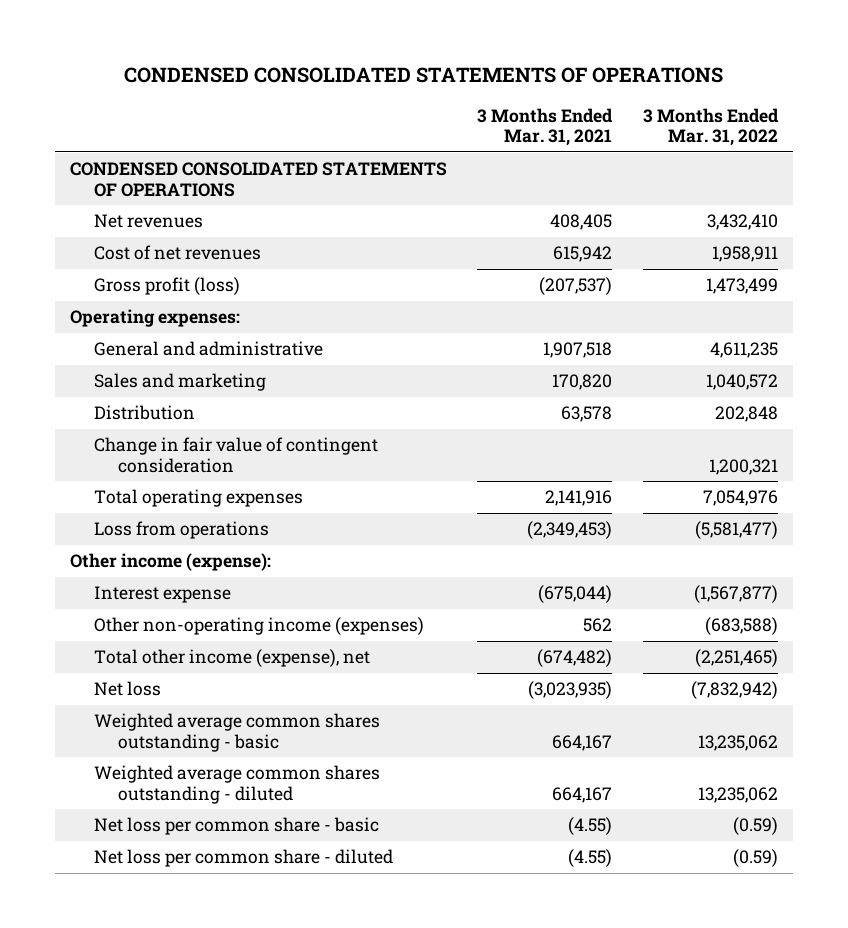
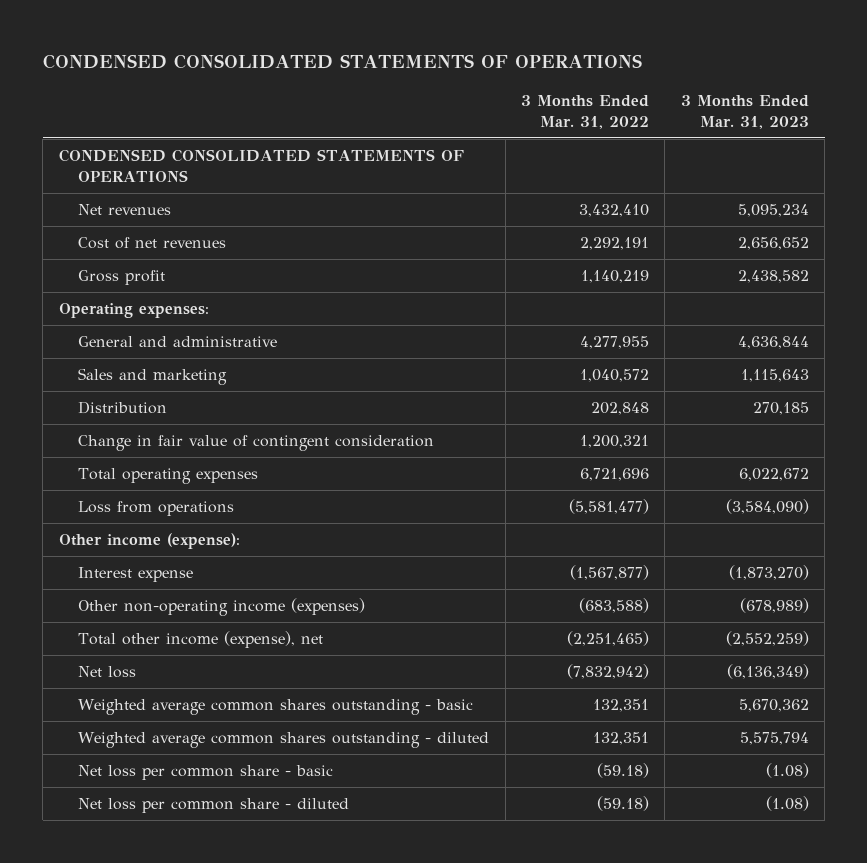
[477,107,614,147] 3 Months Ended Mar. 31, 2021 -> none
none -> [680,94,809,129] 3 Months Ended Mar. 31, 2023
[711,246,778,263] 1,958,911 -> [579,236,649,250] 2,292,191
[93,277,240,296] Gross profit (loss) -> [78,269,166,285] Gross profit
[705,278,778,295] 1,473,499 -> [580,269,649,283] 1,140,219
[709,342,778,359] 4,611,235 -> [579,335,649,349] 4,277,955
[702,490,778,507] 7,054,976 -> [579,467,649,481] 6,721,696
[697,734,778,751] 13,235,062 -> [592,698,649,712] 132,351
[697,786,778,803] 13,235,062 -> [592,731,649,745] 132,351
[732,817,778,836] (0.59) -> [596,762,649,778] (59.18)
[732,849,778,868] (0.59) -> [596,795,649,811] (59.18)

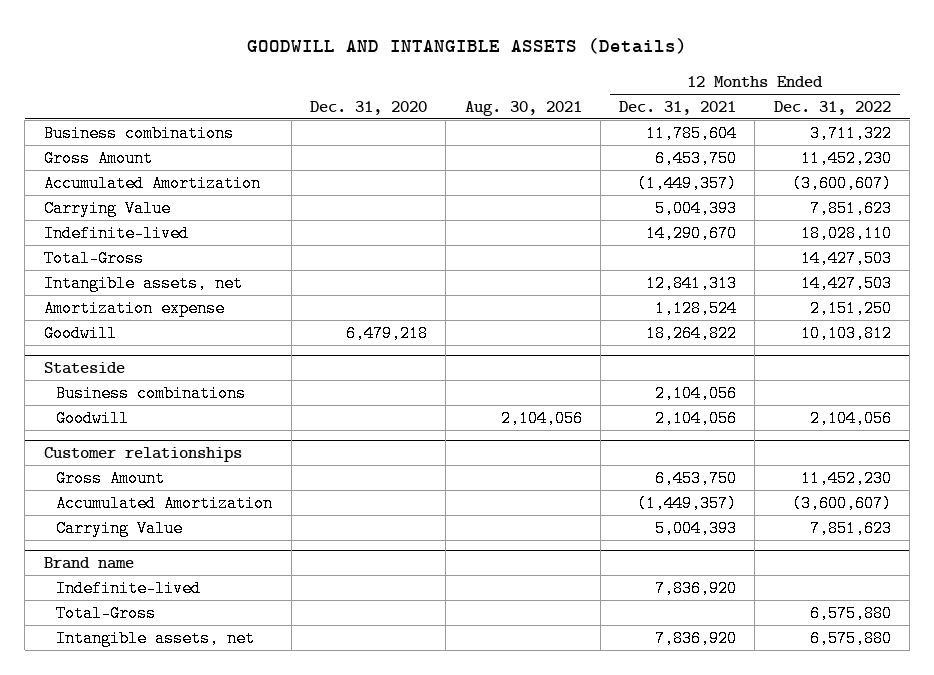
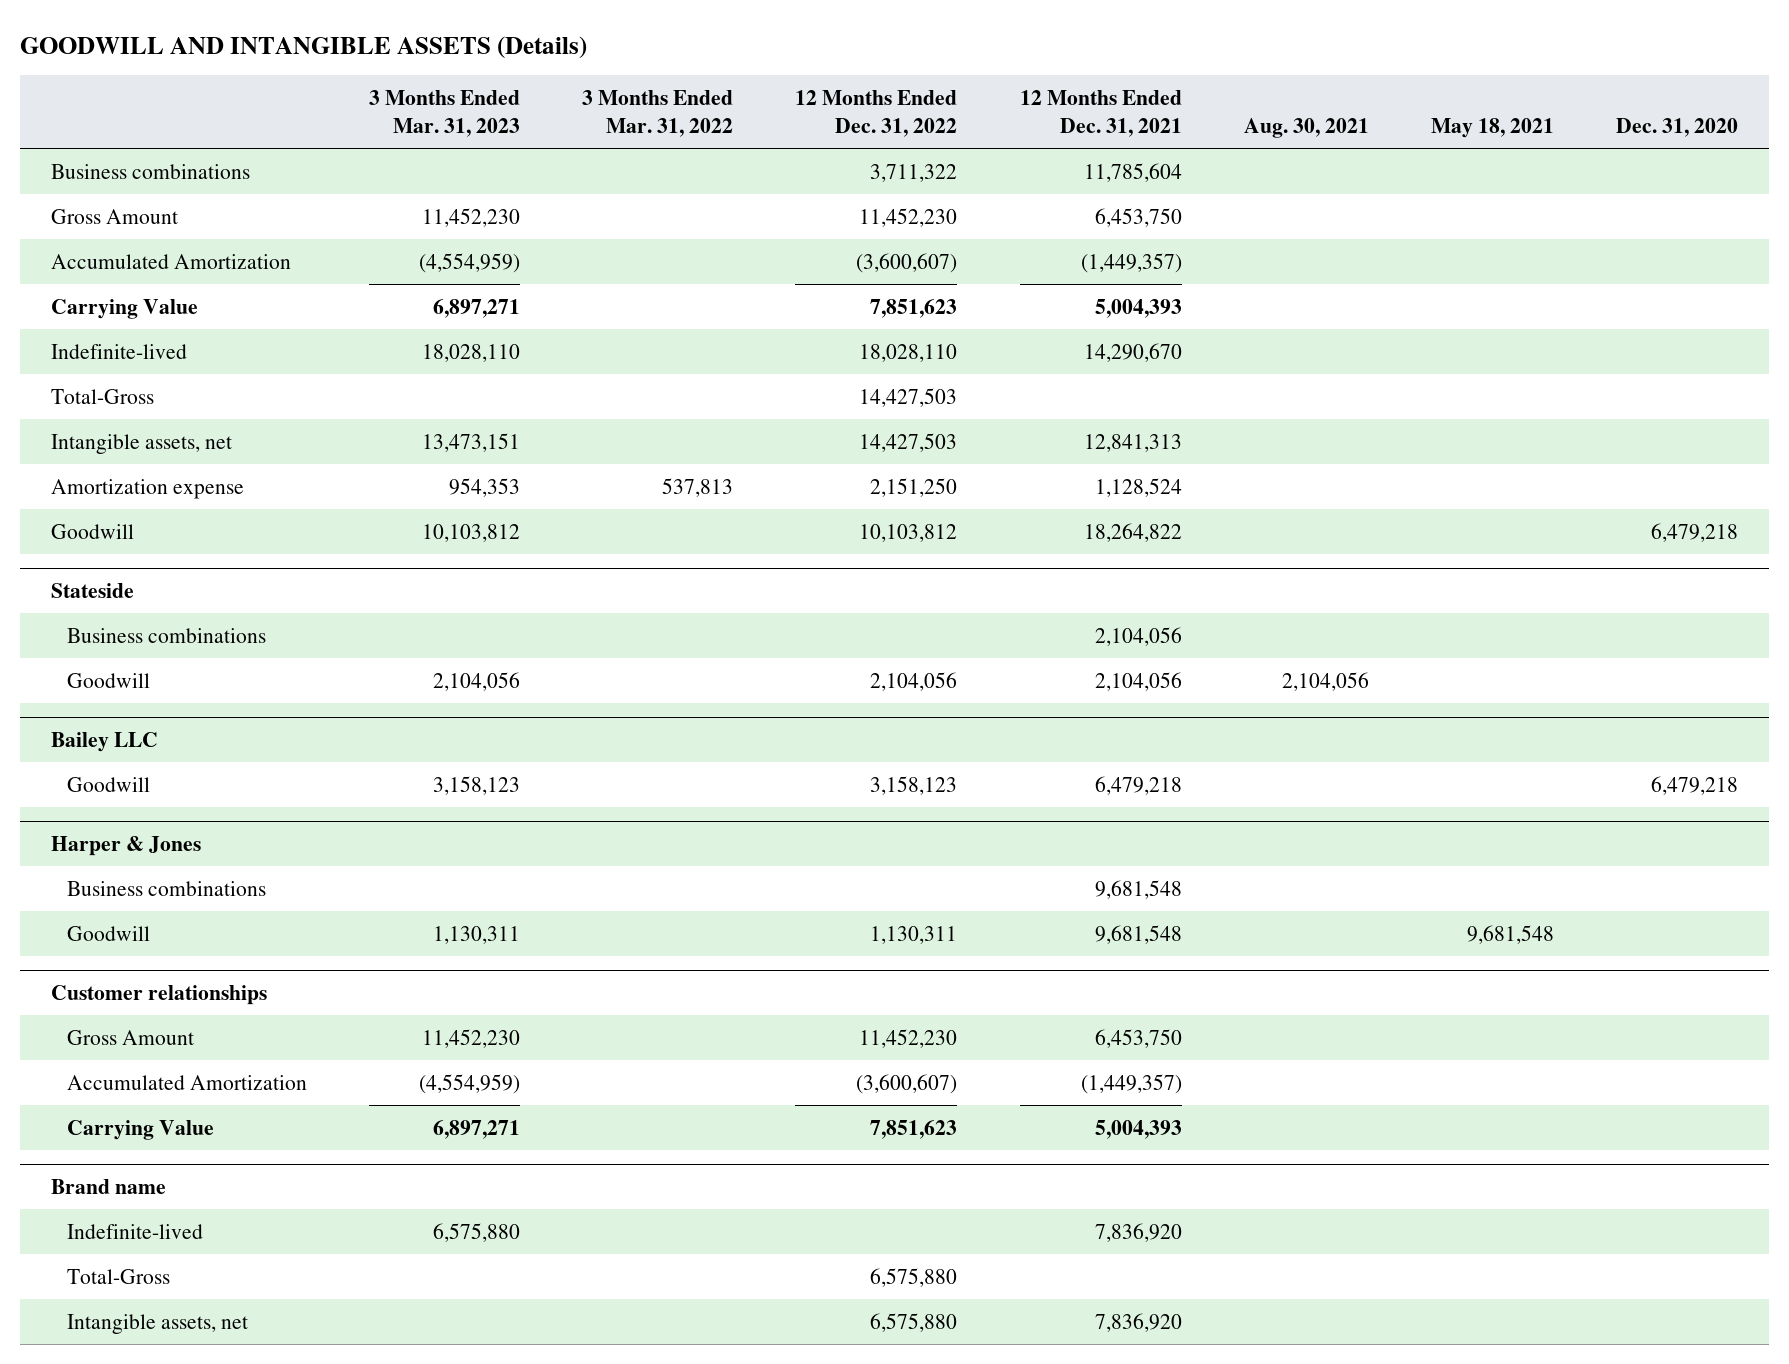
none -> [369,90,521,138] 3 Months Ended Mar. 31, 2023
none -> [582,90,734,138] 3 Months Ended Mar. 31, 2022
none -> [1430,118,1554,139] May 18, 2021
none -> [50,731,158,752] Bailey LLC
none -> [67,776,151,792] Goodwill
none -> [50,835,201,856] Harper & Jones
none -> [67,880,267,896] Business combinations
none -> [67,925,151,941] Goodwill

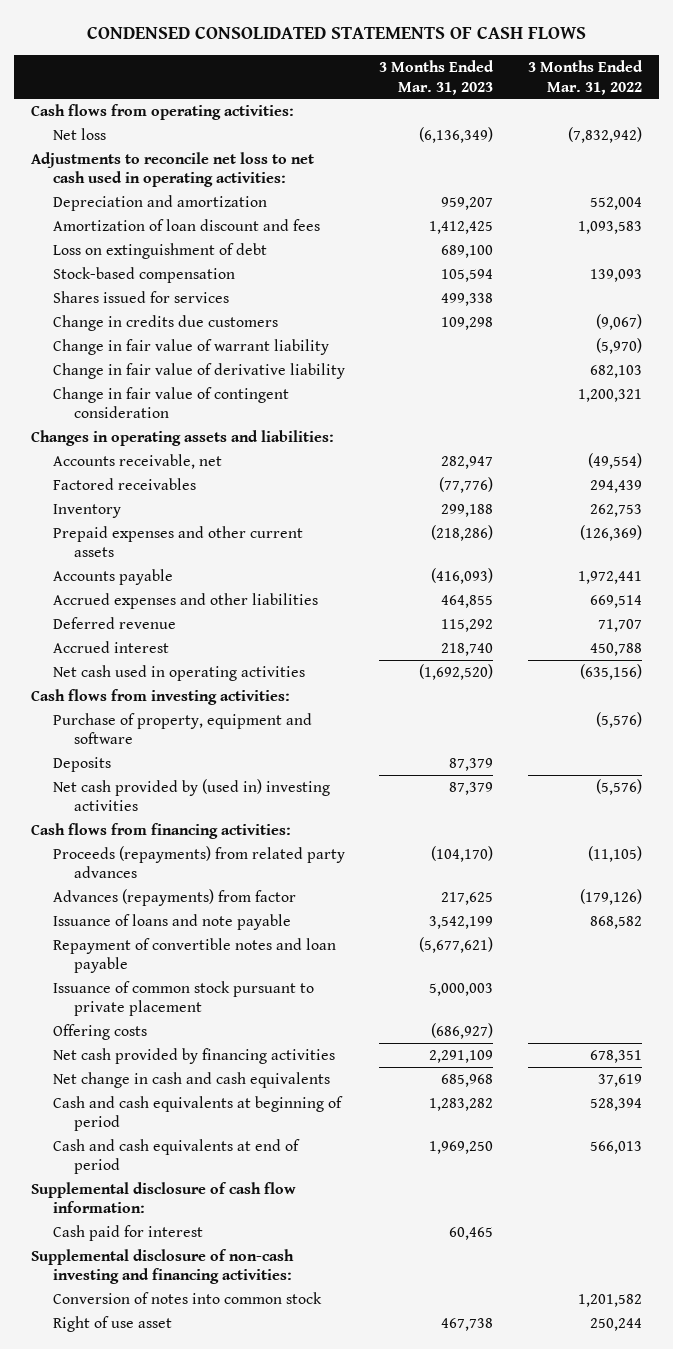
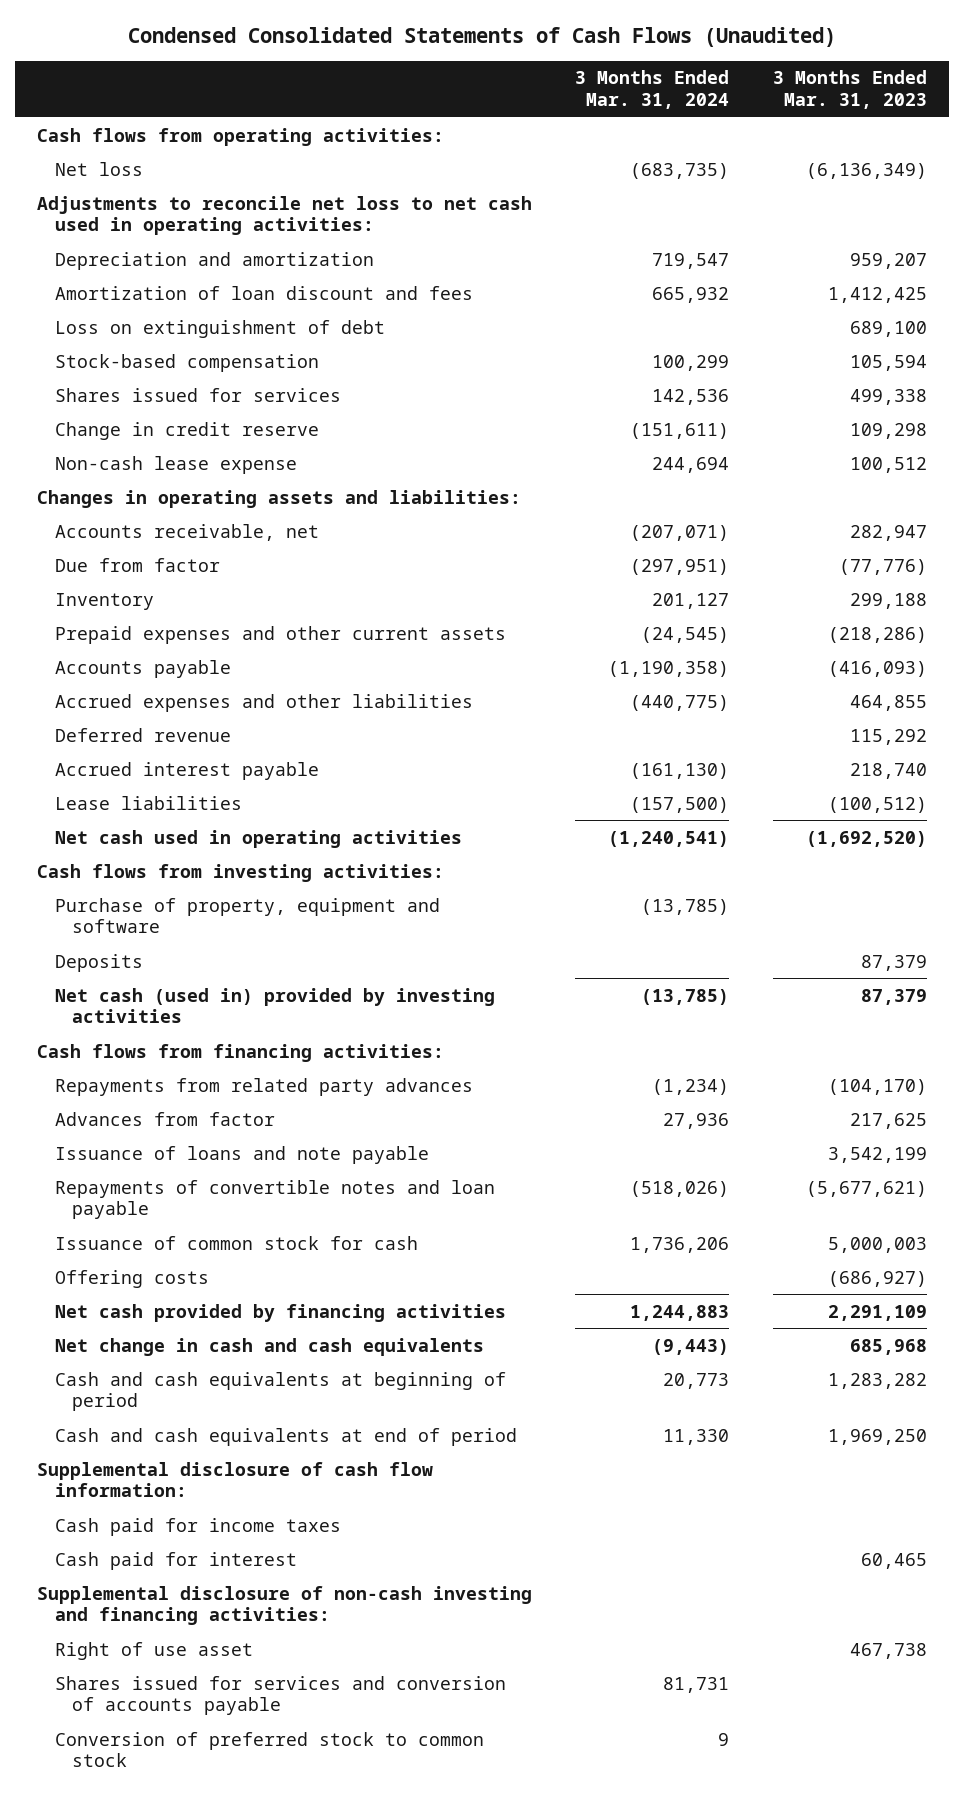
[86,26,586,40] CONDENSED CONSOLIDATED STATEMENTS OF CASH FLOWS -> [127,26,836,47] Condensed Consolidated Statements of Cash Flows (Unaudited)
[527,60,643,95] 3 Months Ended Mar. 31, 2022 -> none
none -> [575,70,730,110] 3 Months Ended Mar. 31, 2024
[52,338,329,355] Change in fair value of warrant liability -> none
[52,362,345,379] Change in fair value of derivative liability -> none
[52,386,289,419] Change in fair value of contingent consideration -> none
[52,314,278,331] Change in credits due customers -> [54,421,319,440] Change in credit reserve
none -> [54,455,297,474] Non-cash lease expense
[52,477,196,490] Factored receivables -> [54,557,220,572] Due from factor
[52,640,169,653] Accrued interest -> [54,761,319,780] Accrued interest payable
none -> [54,795,242,810] Lease liabilities
[52,778,330,812] Net cash provided by (used in) investing activities -> [54,987,495,1024] Net cash (used in) provided by investing activities
[52,845,345,879] Proceeds (repayments) from related party advances -> [54,1077,473,1096] Repayments from related party advances
[52,888,296,906] Advances (repayments) from factor -> [54,1111,275,1126] Advances from factor
[52,980,314,1017] Issuance of common stock pursuant to private placement -> none
[52,937,336,974] Repayment of convertible notes and loan payable -> [54,1179,495,1220] Repayments of convertible notes and loan payable
none -> [54,1235,418,1250] Issuance of common stock for cash
none -> [54,1517,341,1536] Cash paid for income taxes
[52,1291,322,1304] Conversion of notes into common stock -> none
none -> [54,1675,506,1716] Shares issued for services and conversion of accounts payable
none -> [54,1731,484,1768] Conversion of preferred stock to common stock

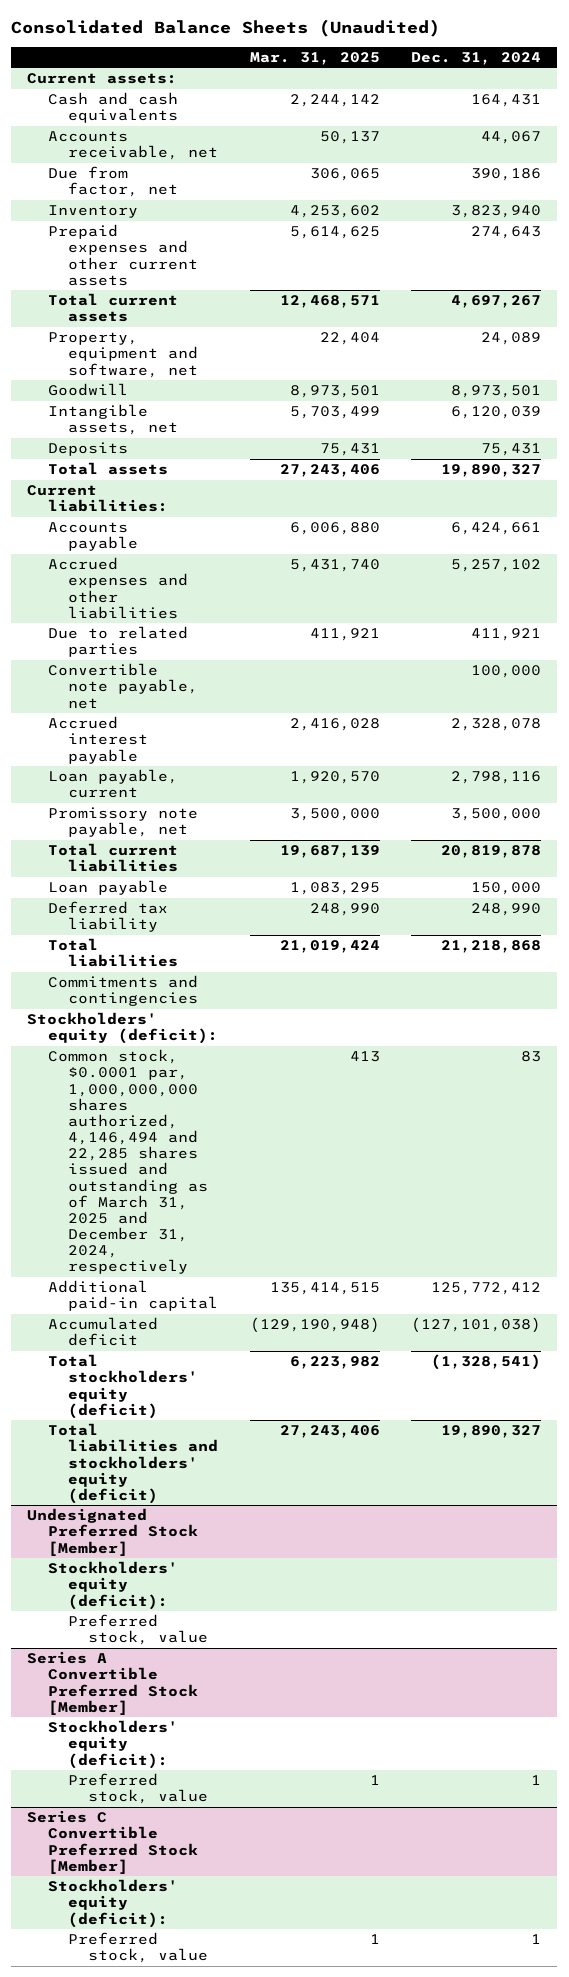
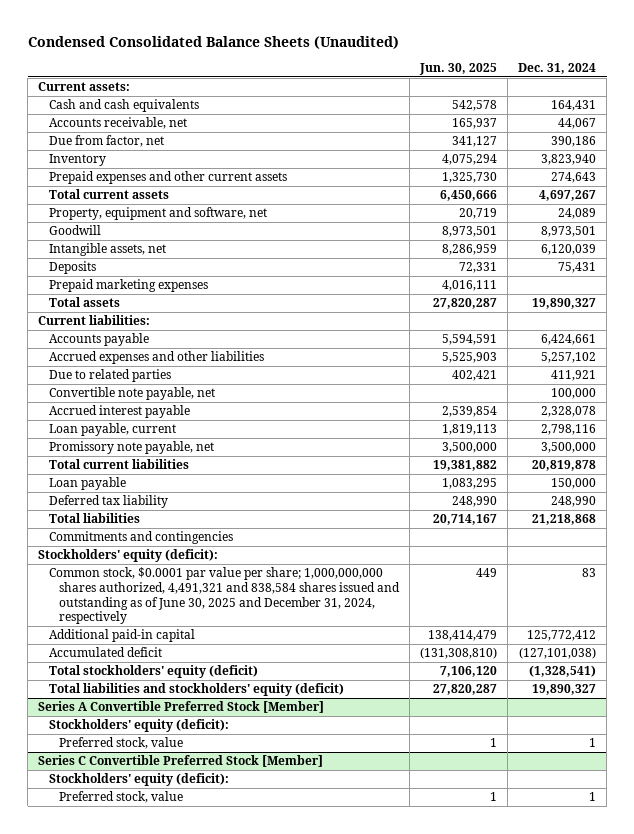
[11,18,441,37] Consolidated Balance Sheets (Unaudited) -> [27,35,399,49] Condensed Consolidated Balance Sheets (Unaudited)
[249,51,380,65] Mar. 31, 2025 -> none
none -> [419,63,498,76] Jun. 30, 2025
none -> [48,279,208,293] Prepaid marketing expenses
[47,1049,209,1275] Common stock, $0.0001 par, 1,000,000,000 shares authorized, 4,146,494 and 22,285 shares issued and outstanding as of March 31, 2025 and December 31, 2024, respectively -> [48,567,401,625] Common stock, $0.0001 par value per share; 1,000,000,000 shares authorized, 4,491,321 and 838,584 shares issued and outstanding as of June 30, 2025 and December 31, 2024, respectively
[27,1508,198,1556] Undesignated Preferred Stock [Member] -> none
[47,1561,178,1610] Stockholders' equity (deficit): -> none
[68,1614,209,1646] Preferred stock, value -> none

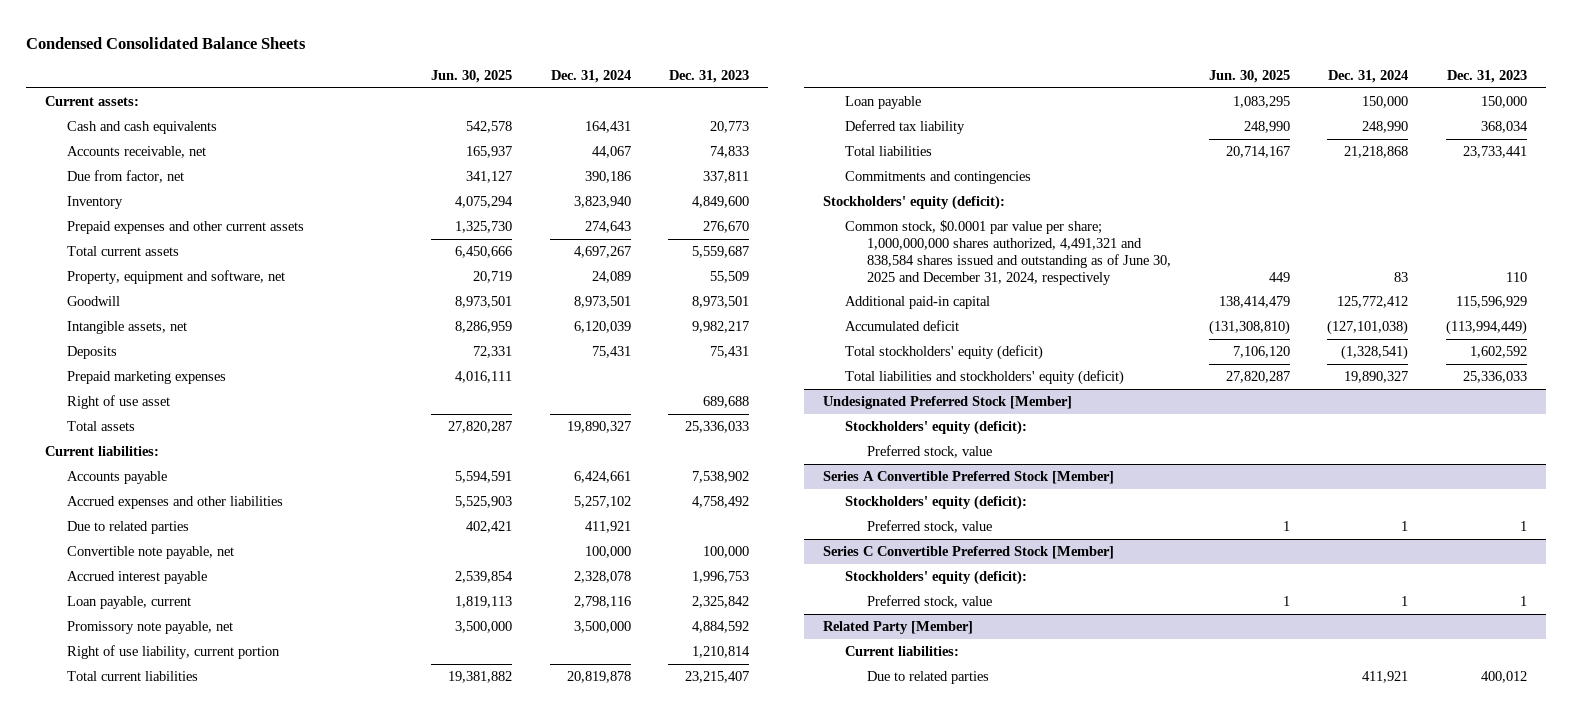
[27,35,399,49] Condensed Consolidated Balance Sheets (Unaudited) -> [26,36,307,49] Condensed Consolidated Balance Sheets
none -> [669,70,750,84] Dec. 31, 2023
none -> [67,395,171,410] Right of use asset
none -> [67,645,281,660] Right of use liability, current portion
none -> [822,396,1072,410] Undesignated Preferred Stock [Member]
none -> [845,420,1028,436] Stockholders' equity (deficit):
none -> [867,445,993,459] Preferred stock, value
none -> [822,621,973,635] Related Party [Member]
none -> [845,646,960,657] Current liabilities:
none -> [867,671,990,685] Due to related parties

